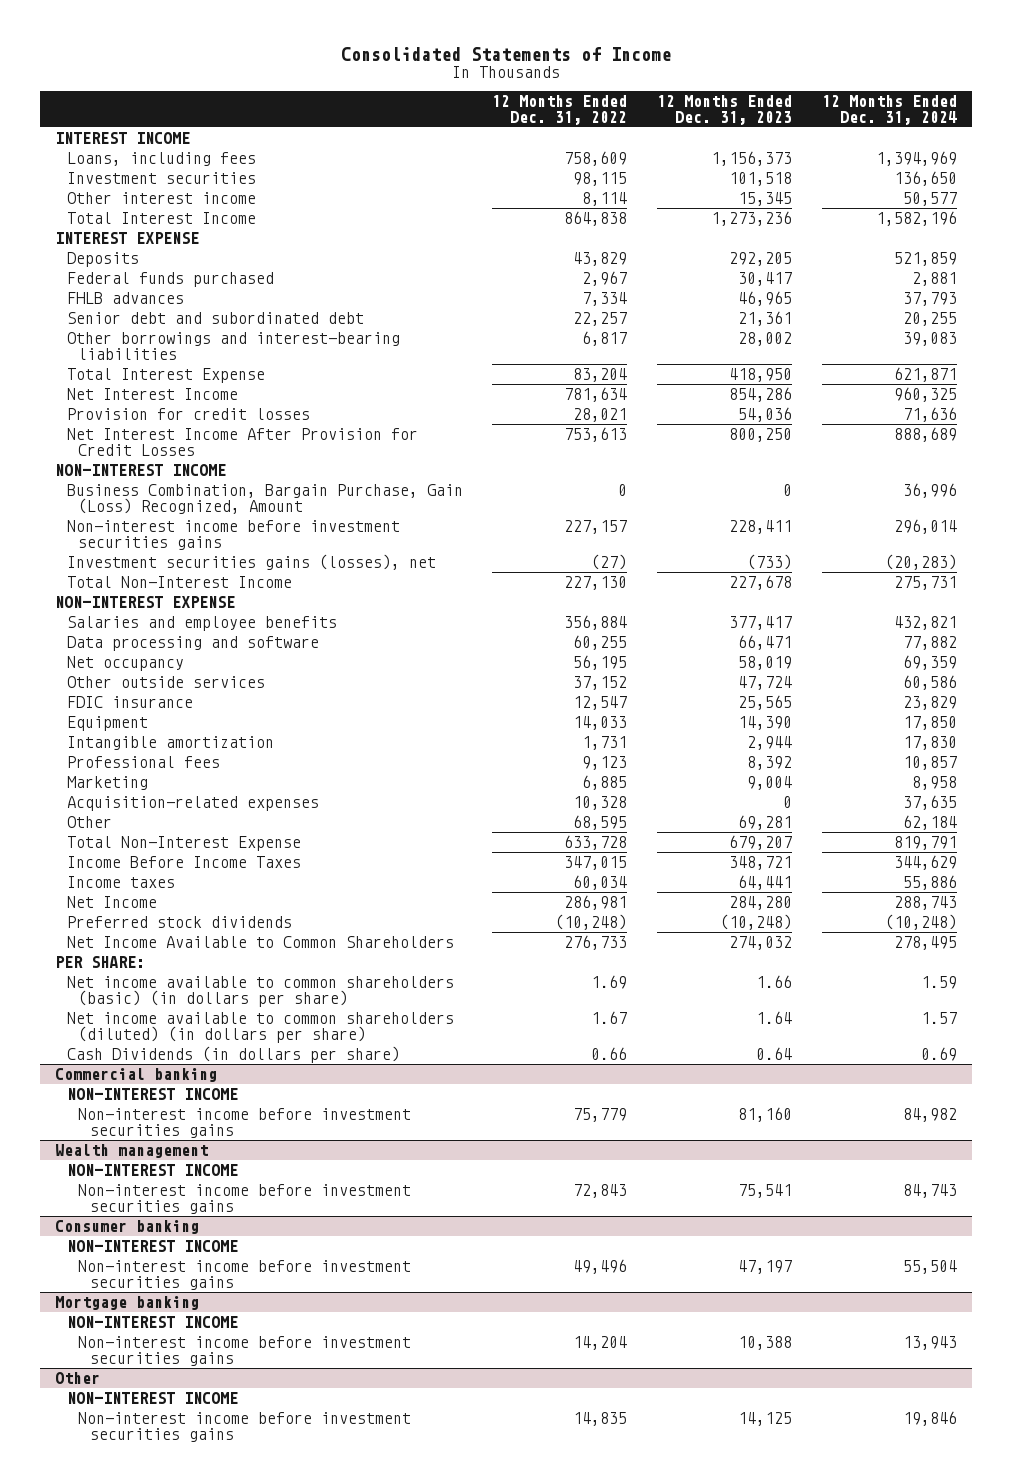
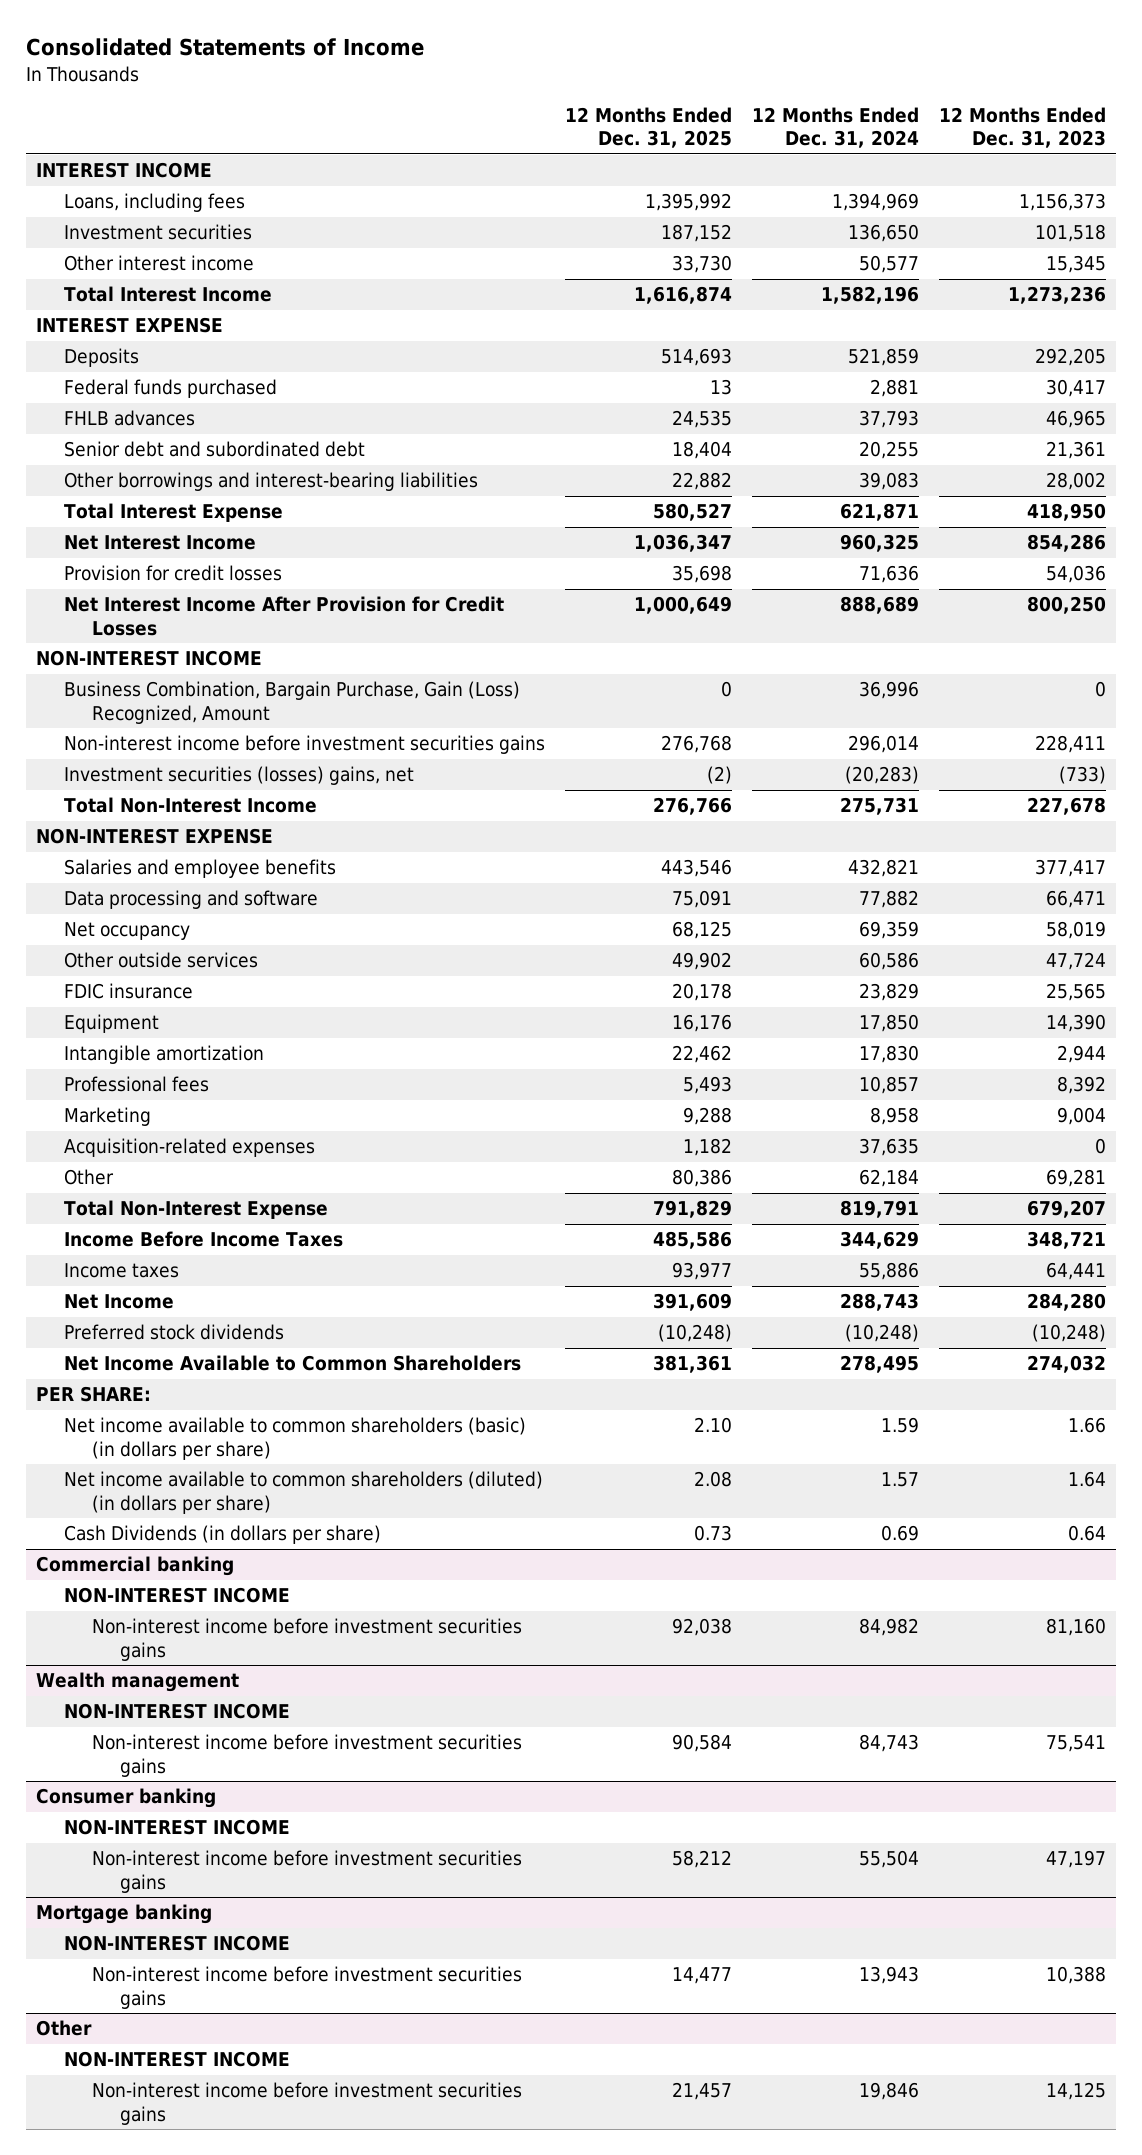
[492,95,628,126] 12 Months Ended Dec. 31, 2022 -> none
none -> [565,107,733,149] 12 Months Ended Dec. 31, 2025
[66,553,436,570] Investment securities gains (losses), net -> [63,766,414,786] Investment securities (losses) gains, net

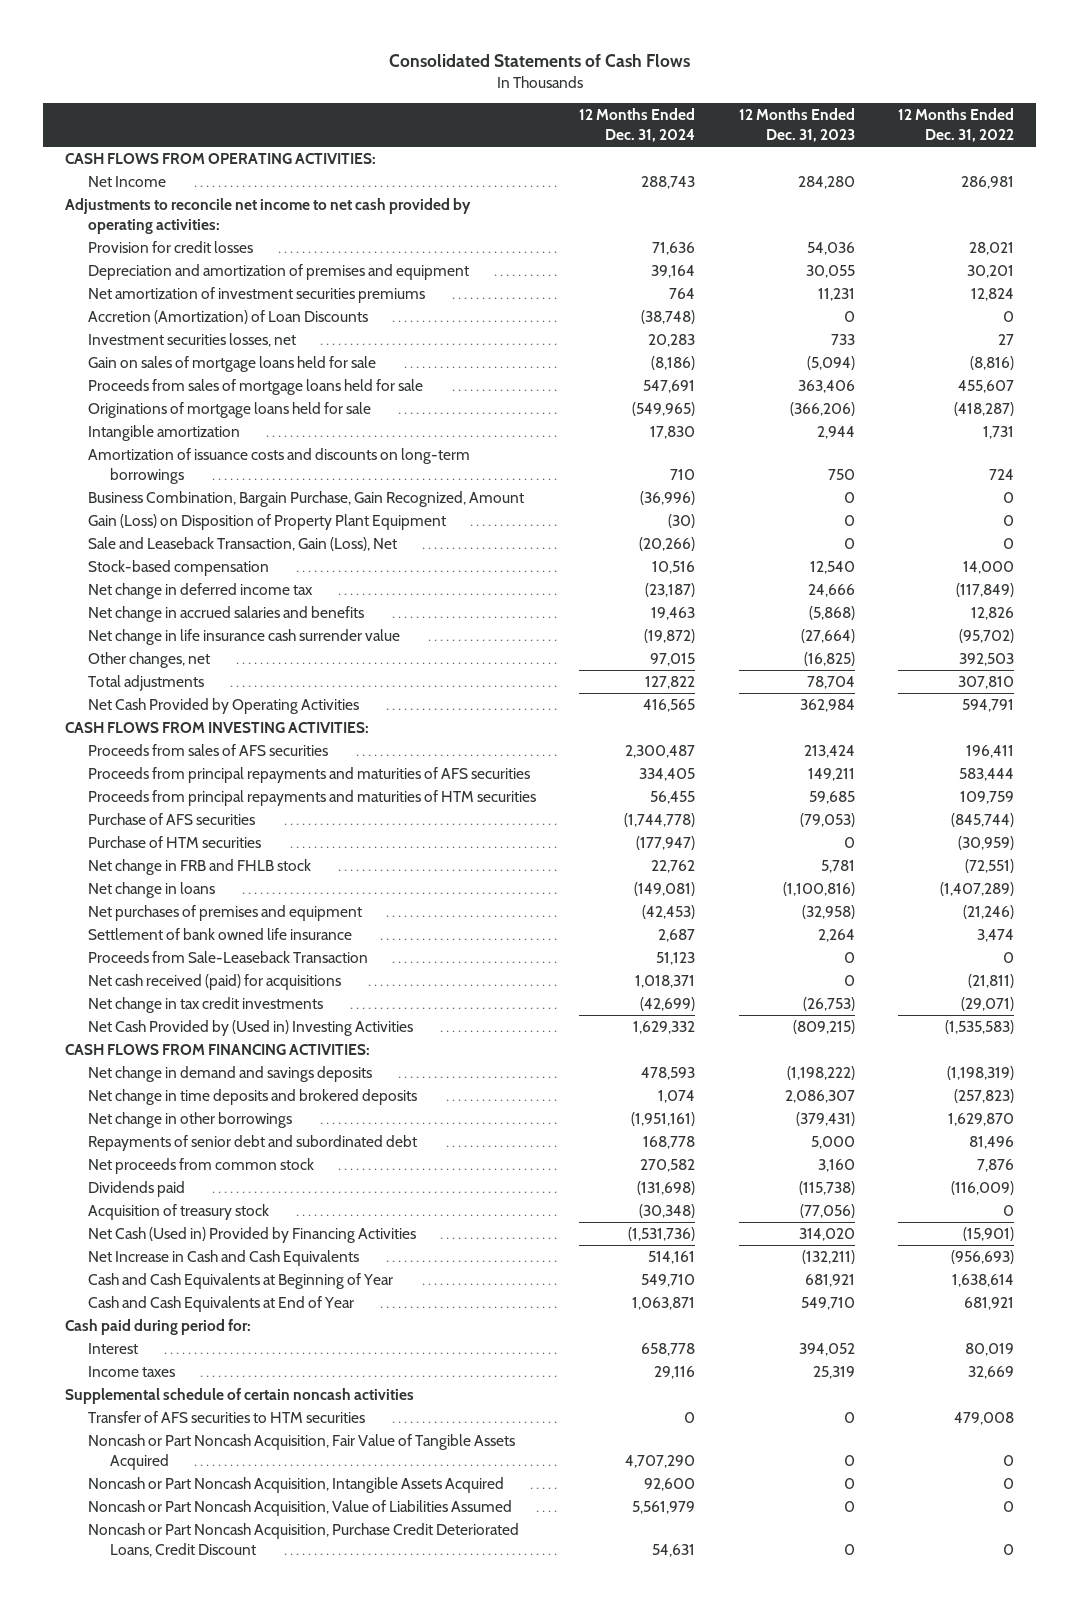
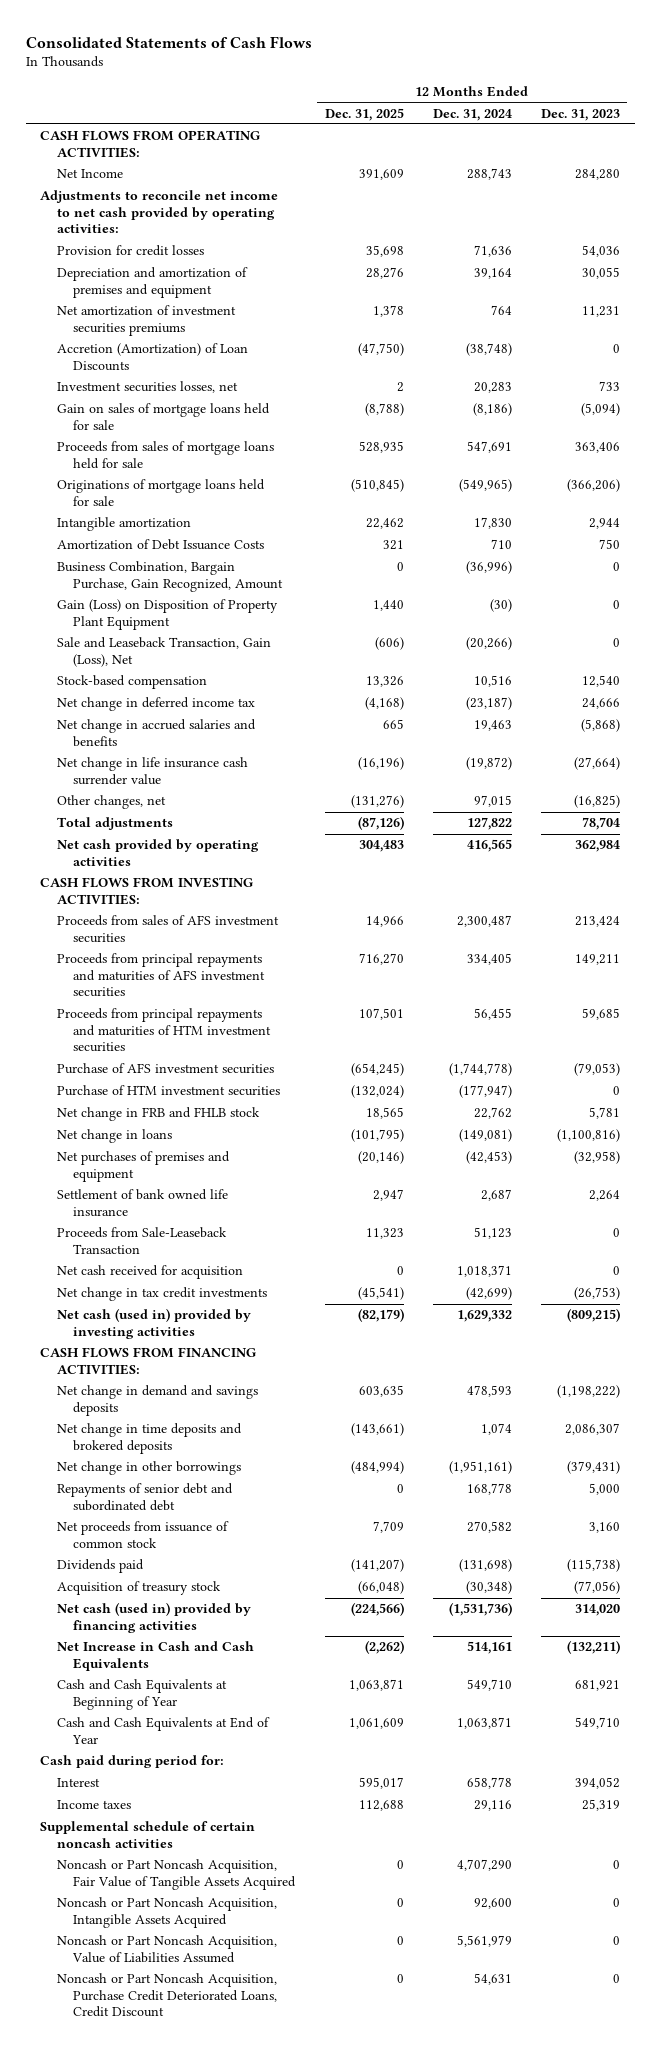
[898,108,1015,143] 12 Months Ended Dec. 31, 2022 -> none
none -> [324,107,404,121] Dec. 31, 2025
[87,448,470,484] Amortization of issuance costs and discounts on long-term borrowings -> [56,539,264,551] Amortization of Debt Issuance Costs
[87,698,359,715] Net Cash Provided by Operating Activities -> [56,839,259,866] Net cash provided by operating activities
[87,744,328,757] Proceeds from sales of AFS securities -> [56,915,279,943] Proceeds from sales of AFS investment securities
[87,767,530,784] Proceeds from principal repayments and maturities of AFS securities -> [56,953,266,998] Proceeds from principal repayments and maturities of AFS investment securities
[87,790,536,807] Proceeds from principal repayments and maturities of HTM securities -> [56,1008,272,1053] Proceeds from principal repayments and maturities of HTM investment securities
[87,813,255,826] Purchase of AFS securities -> [56,1063,274,1075] Purchase of AFS investment securities
[87,836,261,849] Purchase of HTM securities -> [56,1085,280,1097] Purchase of HTM investment securities
[87,974,341,991] Net cash received (paid) for acquisitions -> [56,1265,243,1280] Net cash received for acquisition
[87,1020,413,1037] Net Cash Provided by (Used in) Investing Activities -> [56,1308,251,1339] Net cash (used in) provided by investing activities
[87,1158,314,1175] Net proceeds from common stock -> [56,1521,229,1548] Net proceeds from issuance of common stock
[87,1227,416,1244] Net Cash (Used in) Provided by Financing Activities -> [56,1602,251,1633] Net cash (used in) provided by financing activities
[87,1411,365,1424] Transfer of AFS securities to HTM securities -> none

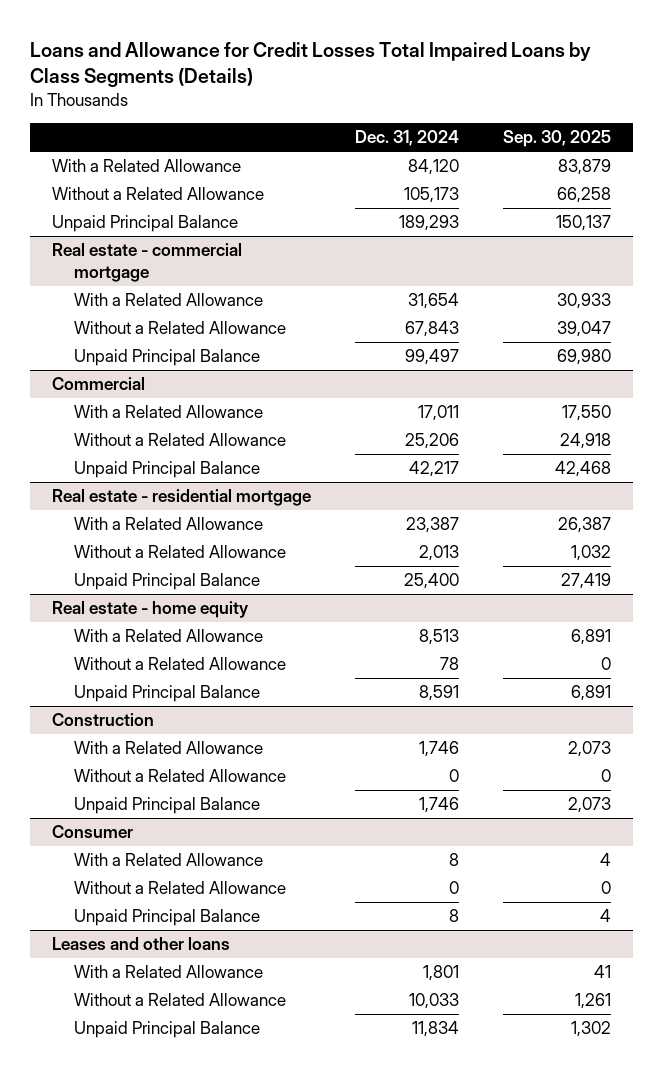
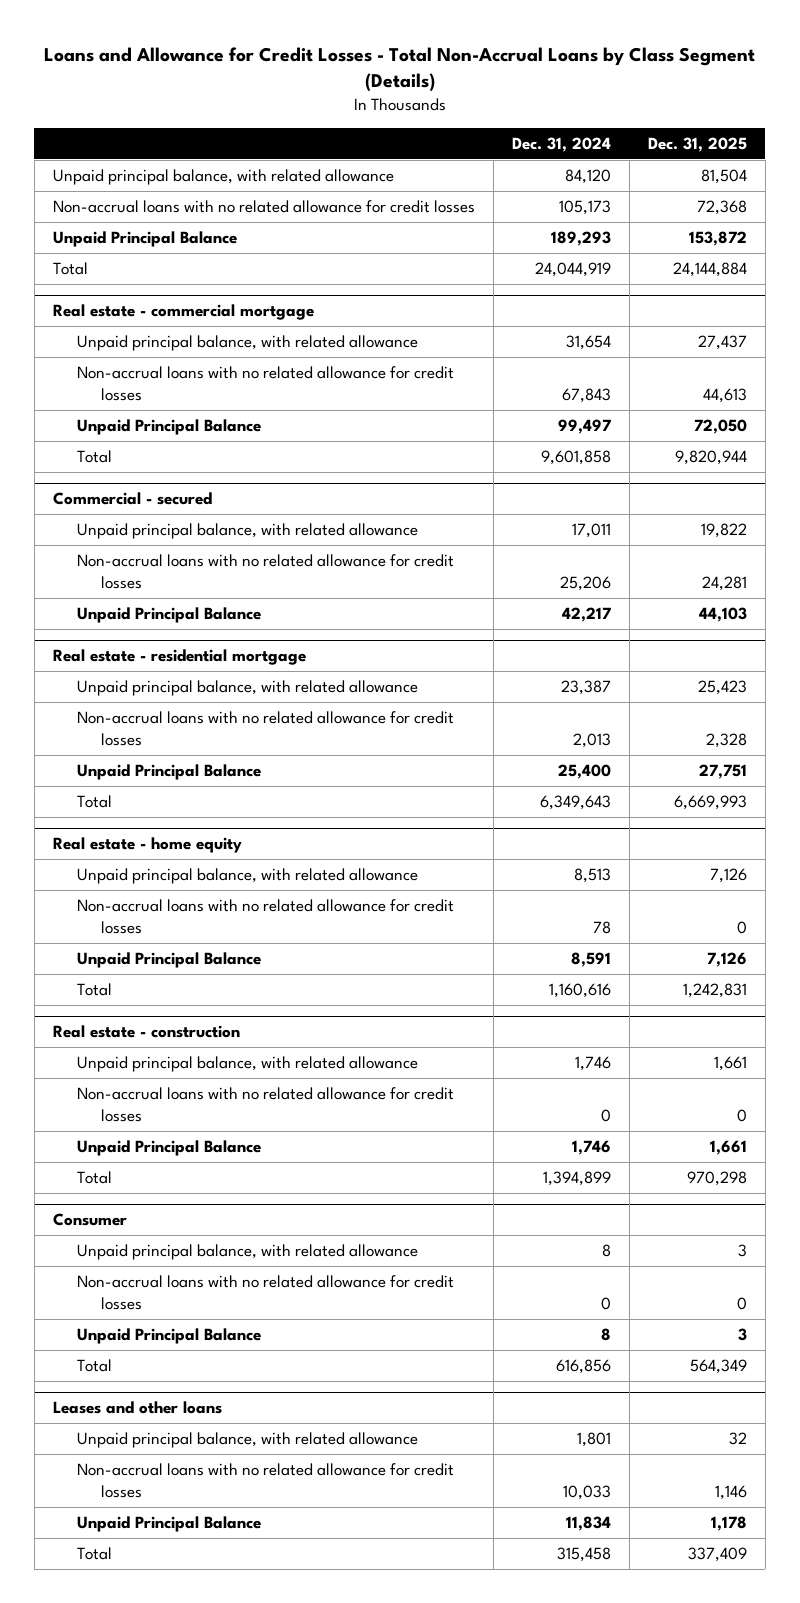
[30,41,592,88] Loans and Allowance for Credit Losses Total Impaired Loans by Class Segments (Details) -> [43,46,755,93] Loans and Allowance for Credit Losses - Total Non-Accrual Loans by Class Segment (Details)
[503,130,612,148] Sep. 30, 2025 -> none
none -> [647,136,747,152] Dec. 31, 2025
[52,159,242,173] With a Related Allowance -> [52,169,394,186] Unpaid principal balance, with related allowance
[52,187,265,201] Without a Related Allowance -> [52,200,475,214] Non-accrual loans with no related allowance for credit losses
none -> [52,262,88,276] Total
[73,293,263,307] With a Related Allowance -> [76,335,418,352] Unpaid principal balance, with related allowance
[73,321,286,335] Without a Related Allowance -> [76,366,454,402] Non-accrual loans with no related allowance for credit losses
none -> [76,450,112,464] Total
[52,377,146,391] Commercial -> [52,492,212,506] Commercial - secured
[73,405,263,419] With a Related Allowance -> [76,523,418,540] Unpaid principal balance, with related allowance
[73,433,286,447] Without a Related Allowance -> [76,554,454,590] Non-accrual loans with no related allowance for credit losses
[73,517,263,531] With a Related Allowance -> [76,680,418,697] Unpaid principal balance, with related allowance
[73,545,286,559] Without a Related Allowance -> [76,711,454,747] Non-accrual loans with no related allowance for credit losses
none -> [76,795,112,809] Total
[73,629,263,643] With a Related Allowance -> [76,868,418,885] Unpaid principal balance, with related allowance
[73,657,286,671] Without a Related Allowance -> [76,899,454,935] Non-accrual loans with no related allowance for credit losses
[52,713,155,727] Construction -> none
none -> [76,983,112,997] Total
none -> [52,1025,240,1039] Real estate - construction
[73,741,263,755] With a Related Allowance -> [76,1056,418,1073] Unpaid principal balance, with related allowance
[73,769,286,783] Without a Related Allowance -> [76,1087,454,1123] Non-accrual loans with no related allowance for credit losses
none -> [76,1171,112,1185] Total
[73,853,263,867] With a Related Allowance -> [76,1244,418,1261] Unpaid principal balance, with related allowance
[73,881,286,895] Without a Related Allowance -> [76,1275,454,1311] Non-accrual loans with no related allowance for credit losses
none -> [76,1359,112,1373] Total
[73,965,263,979] With a Related Allowance -> [76,1432,418,1449] Unpaid principal balance, with related allowance
[73,993,286,1007] Without a Related Allowance -> [76,1463,454,1499] Non-accrual loans with no related allowance for credit losses
none -> [76,1547,112,1561] Total

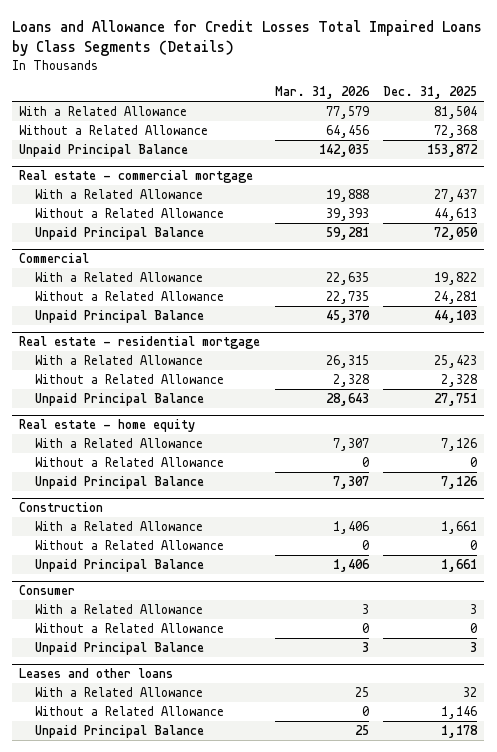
[43,46,755,93] Loans and Allowance for Credit Losses - Total Non-Accrual Loans by Class Segment (Details) -> [12,20,483,57] Loans and Allowance for Credit Losses Total Impaired Loans by Class Segments (Details)
[511,136,611,152] Dec. 31, 2024 -> none
none -> [274,86,370,100] Mar. 31, 2026
[52,169,394,186] Unpaid principal balance, with related allowance -> [19,105,188,116] With a Related Allowance
[52,200,475,214] Non-accrual loans with no related allowance for credit losses -> [19,124,209,135] Without a Related Allowance
[52,262,88,276] Total -> none
[76,335,418,352] Unpaid principal balance, with related allowance -> [34,188,203,199] With a Related Allowance
[76,366,454,402] Non-accrual loans with no related allowance for credit losses -> [34,207,224,218] Without a Related Allowance
[76,450,112,464] Total -> none
[52,492,212,506] Commercial - secured -> [19,253,90,264] Commercial
[76,523,418,540] Unpaid principal balance, with related allowance -> [34,271,203,282] With a Related Allowance
[76,554,454,590] Non-accrual loans with no related allowance for credit losses -> [34,290,224,301] Without a Related Allowance
[76,680,418,697] Unpaid principal balance, with related allowance -> [34,354,203,365] With a Related Allowance
[76,711,454,747] Non-accrual loans with no related allowance for credit losses -> [34,373,224,384] Without a Related Allowance
[76,795,112,809] Total -> none
[76,868,418,885] Unpaid principal balance, with related allowance -> [34,437,203,448] With a Related Allowance
[76,899,454,935] Non-accrual loans with no related allowance for credit losses -> [34,456,224,467] Without a Related Allowance
[76,983,112,997] Total -> none
[52,1025,240,1039] Real estate - construction -> none
none -> [19,502,104,513] Construction
[76,1056,418,1073] Unpaid principal balance, with related allowance -> [34,520,203,531] With a Related Allowance
[76,1087,454,1123] Non-accrual loans with no related allowance for credit losses -> [34,539,224,550] Without a Related Allowance
[76,1171,112,1185] Total -> none
[76,1244,418,1261] Unpaid principal balance, with related allowance -> [34,603,203,614] With a Related Allowance
[76,1275,454,1311] Non-accrual loans with no related allowance for credit losses -> [34,622,224,633] Without a Related Allowance
[76,1359,112,1373] Total -> none
[76,1432,418,1449] Unpaid principal balance, with related allowance -> [34,686,203,697] With a Related Allowance
[76,1463,454,1499] Non-accrual loans with no related allowance for credit losses -> [34,705,224,716] Without a Related Allowance
[76,1547,112,1561] Total -> none

